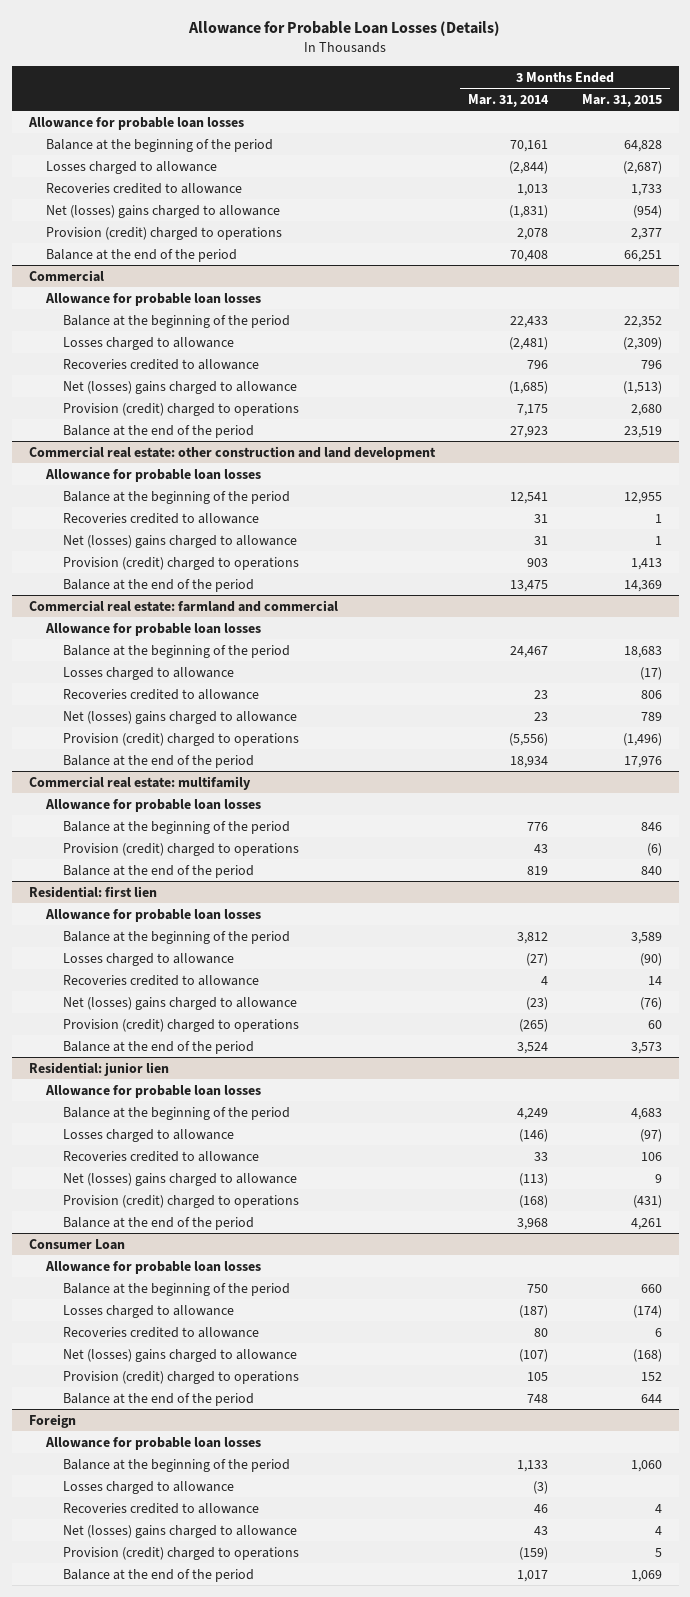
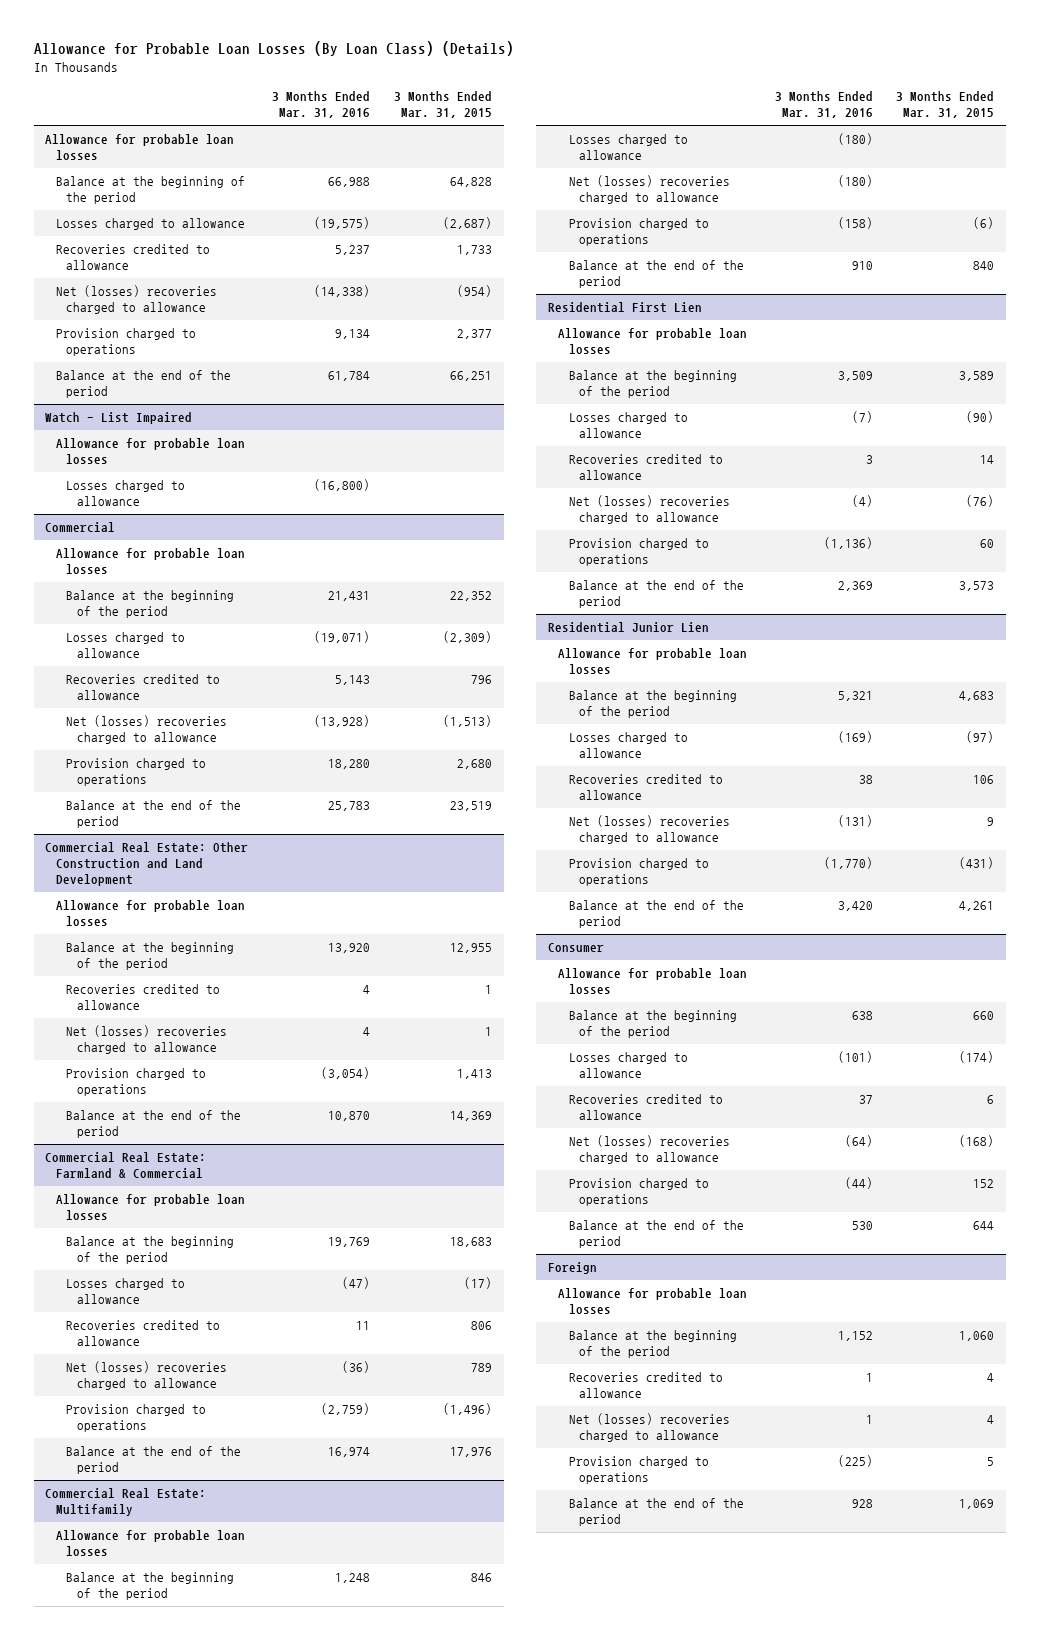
[188,21,501,37] Allowance for Probable Loan Losses (Details) -> [33,41,514,57] Allowance for Probable Loan Losses (By Loan Class) (Details)
[468,94,550,108] Mar. 31, 2014 -> none
none -> [272,91,371,119] 3 Months Ended Mar. 31, 2016
[45,204,280,218] Net (losses) gains charged to allowance -> [55,285,217,315] Net (losses) recoveries charged to allowance
[45,226,282,240] Provision (credit) charged to operations -> [55,328,196,357] Provision charged to operations
none -> [45,412,193,425] Watch - List Impaired
none -> [55,438,245,465] Allowance for probable loan losses
none -> [66,480,186,507] Losses charged to allowance
[62,380,297,394] Net (losses) gains charged to allowance -> [66,715,228,745] Net (losses) recoveries charged to allowance
[62,402,299,416] Provision (credit) charged to operations -> [66,758,207,787] Provision charged to operations
[28,445,436,460] Commercial real estate: other construction and land development -> [45,842,249,887] Commercial Real Estate: Other Construction and Land Development
[62,534,297,548] Net (losses) gains charged to allowance -> [66,1025,228,1055] Net (losses) recoveries charged to allowance
[62,556,299,570] Provision (credit) charged to operations -> [66,1068,207,1097] Provision charged to operations
[28,599,338,612] Commercial real estate: farmland and commercial -> [45,1152,207,1179] Commercial Real Estate: Farmland & Commercial
[62,710,297,724] Net (losses) gains charged to allowance -> [66,1361,228,1391] Net (losses) recoveries charged to allowance
[62,732,299,746] Provision (credit) charged to operations -> [66,1404,207,1433] Provision charged to operations
[28,775,251,790] Commercial real estate: multifamily -> [45,1488,207,1517] Commercial Real Estate: Multifamily
none -> [568,134,688,161] Losses charged to allowance
none -> [568,175,730,205] Net (losses) recoveries charged to allowance
[62,842,299,856] Provision (credit) charged to operations -> [568,218,709,247] Provision charged to operations
[28,885,157,898] Residential: first lien -> [547,302,702,314] Residential First Lien
[62,996,297,1010] Net (losses) gains charged to allowance -> [568,495,730,525] Net (losses) recoveries charged to allowance
[62,1018,299,1032] Provision (credit) charged to operations -> [568,538,709,567] Provision charged to operations
[28,1061,169,1076] Residential: junior lien -> [547,622,709,634] Residential Junior Lien
[62,1172,297,1186] Net (losses) gains charged to allowance -> [568,815,730,845] Net (losses) recoveries charged to allowance
[62,1194,299,1208] Provision (credit) charged to operations -> [568,858,709,887] Provision charged to operations
[28,1238,125,1250] Consumer Loan -> [547,943,604,953] Consumer
[62,1348,297,1362] Net (losses) gains charged to allowance -> [568,1135,730,1165] Net (losses) recoveries charged to allowance
[62,1370,299,1384] Provision (credit) charged to operations -> [568,1178,709,1207] Provision charged to operations
[62,1480,234,1494] Losses charged to allowance -> none
[62,1524,297,1538] Net (losses) gains charged to allowance -> [568,1413,730,1443] Net (losses) recoveries charged to allowance
[62,1546,299,1560] Provision (credit) charged to operations -> [568,1456,709,1485] Provision charged to operations

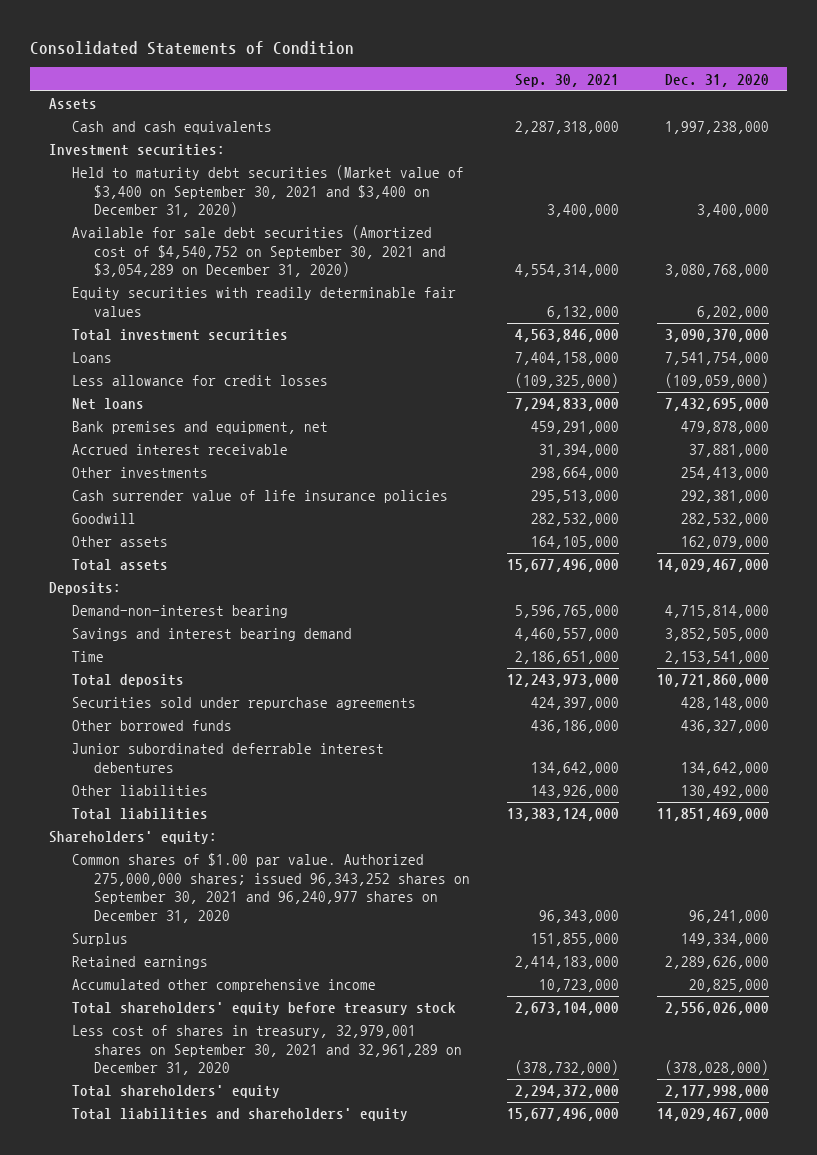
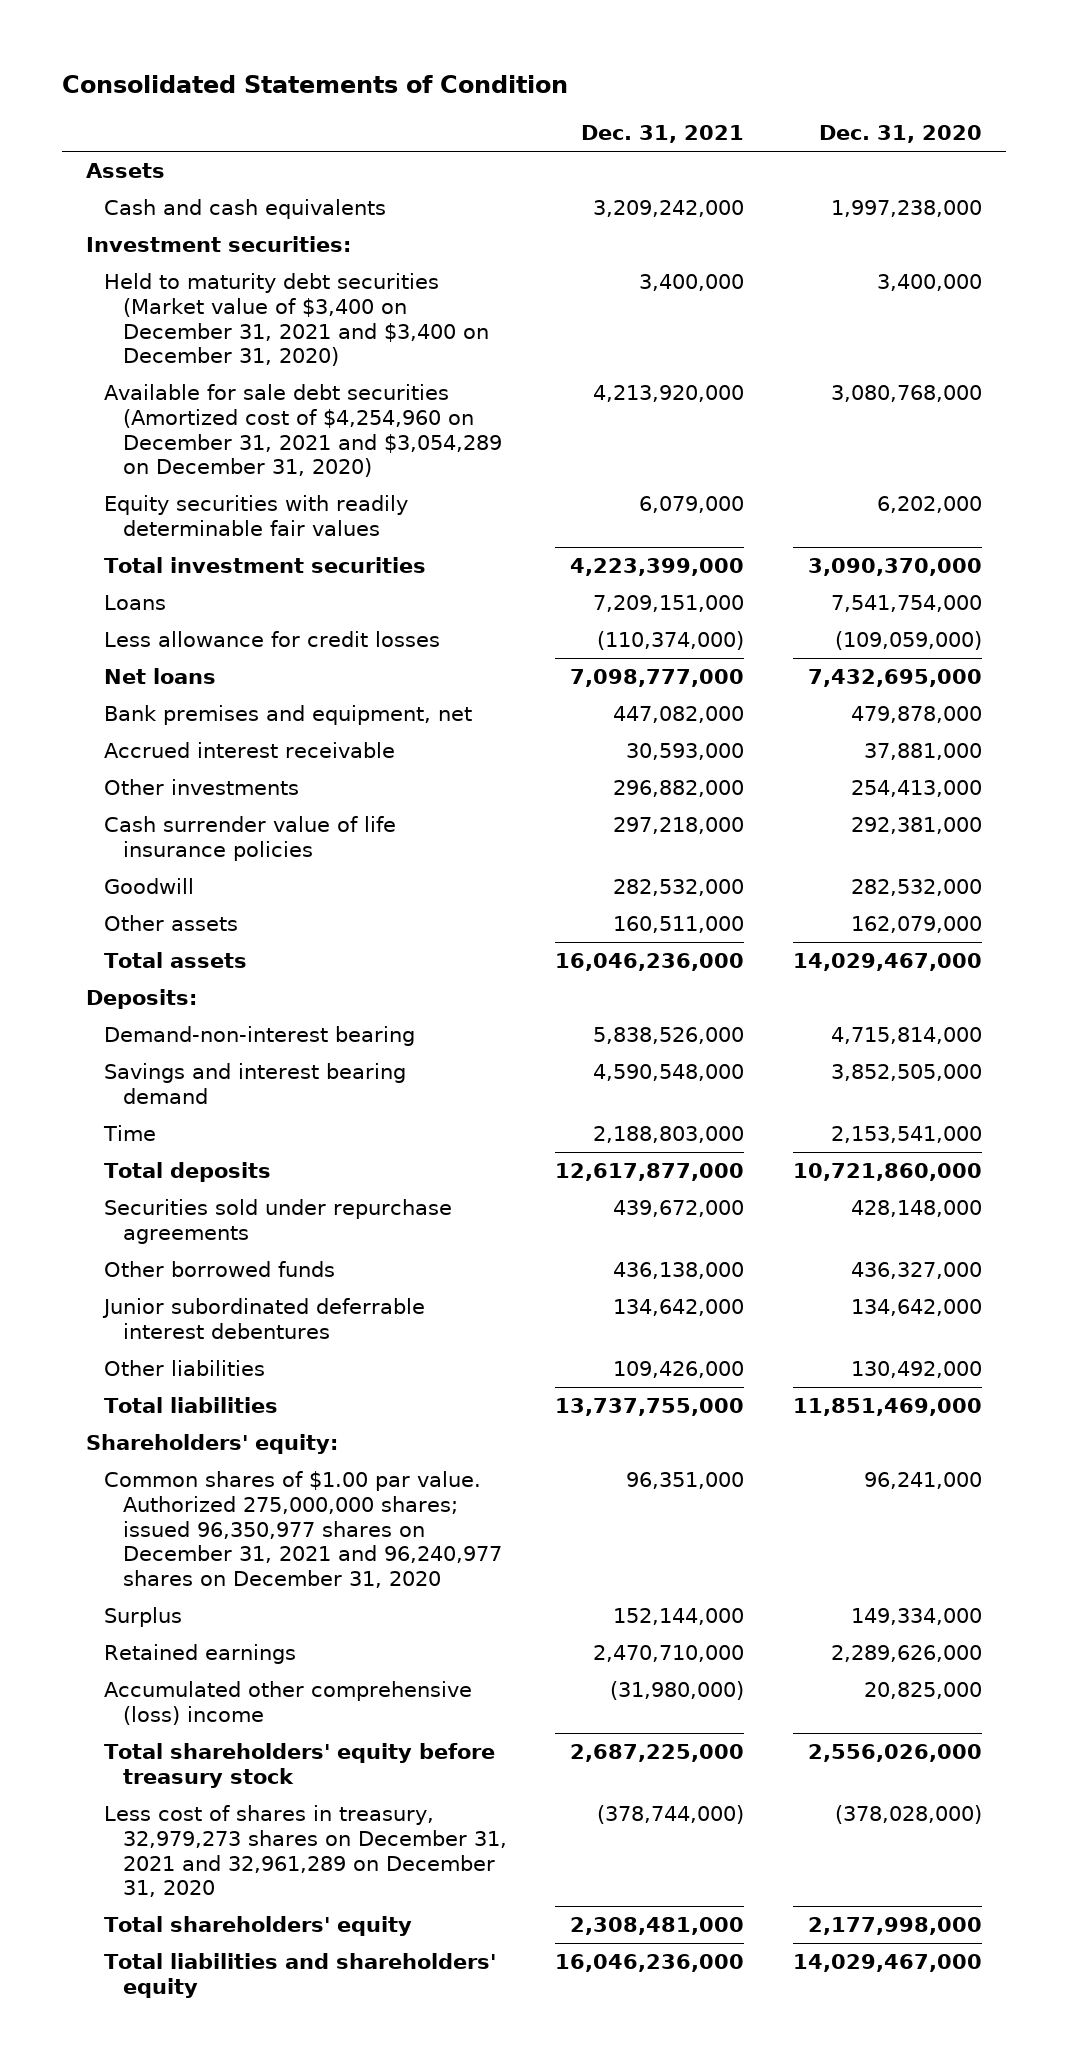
[515,73,620,87] Sep. 30, 2021 -> none
none -> [581,124,745,143] Dec. 31, 2021
[71,165,464,218] Held to maturity debt securities (Market value of $3,400 on September 30, 2021 and $3,400 on December 31, 2020) -> [104,273,489,367] Held to maturity debt securities (Market value of $3,400 on December 31, 2021 and $3,400 on December 31, 2020)
[71,225,447,278] Available for sale debt securities (Amortized cost of $4,540,752 on September 30, 2021 and $3,054,289 on December 31, 2020) -> [104,384,502,478] Available for sale debt securities (Amortized cost of $4,254,960 on December 31, 2021 and $3,054,289 on December 31, 2020)
[71,853,471,923] Common shares of $1.00 par value. Authorized 275,000,000 shares; issued 96,343,252 shares on September 30, 2021 and 96,240,977 shares on December 31, 2020 -> [104,1471,502,1589] Common shares of $1.00 par value. Authorized 275,000,000 shares; issued 96,350,977 shares on December 31, 2021 and 96,240,977 shares on December 31, 2020
[71,979,376,993] Accumulated other comprehensive income -> [104,1681,473,1725] Accumulated other comprehensive (loss) income
[71,1025,463,1076] Less cost of shares in treasury, 32,979,001 shares on September 30, 2021 and 32,961,289 on December 31, 2020 -> [104,1805,507,1898] Less cost of shares in treasury, 32,979,273 shares on December 31, 2021 and 32,961,289 on December 31, 2020

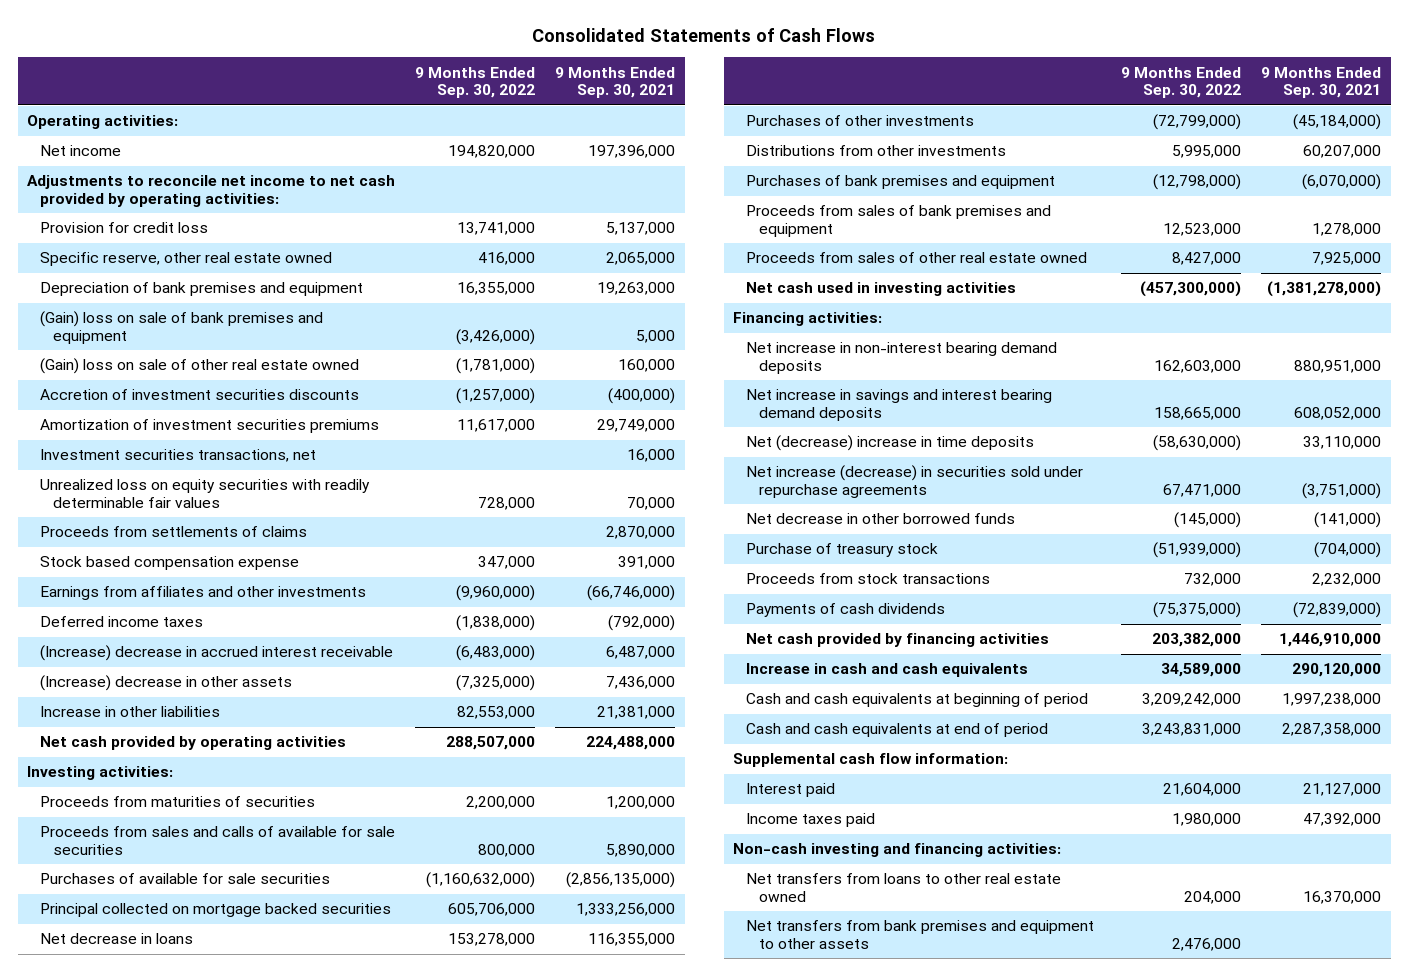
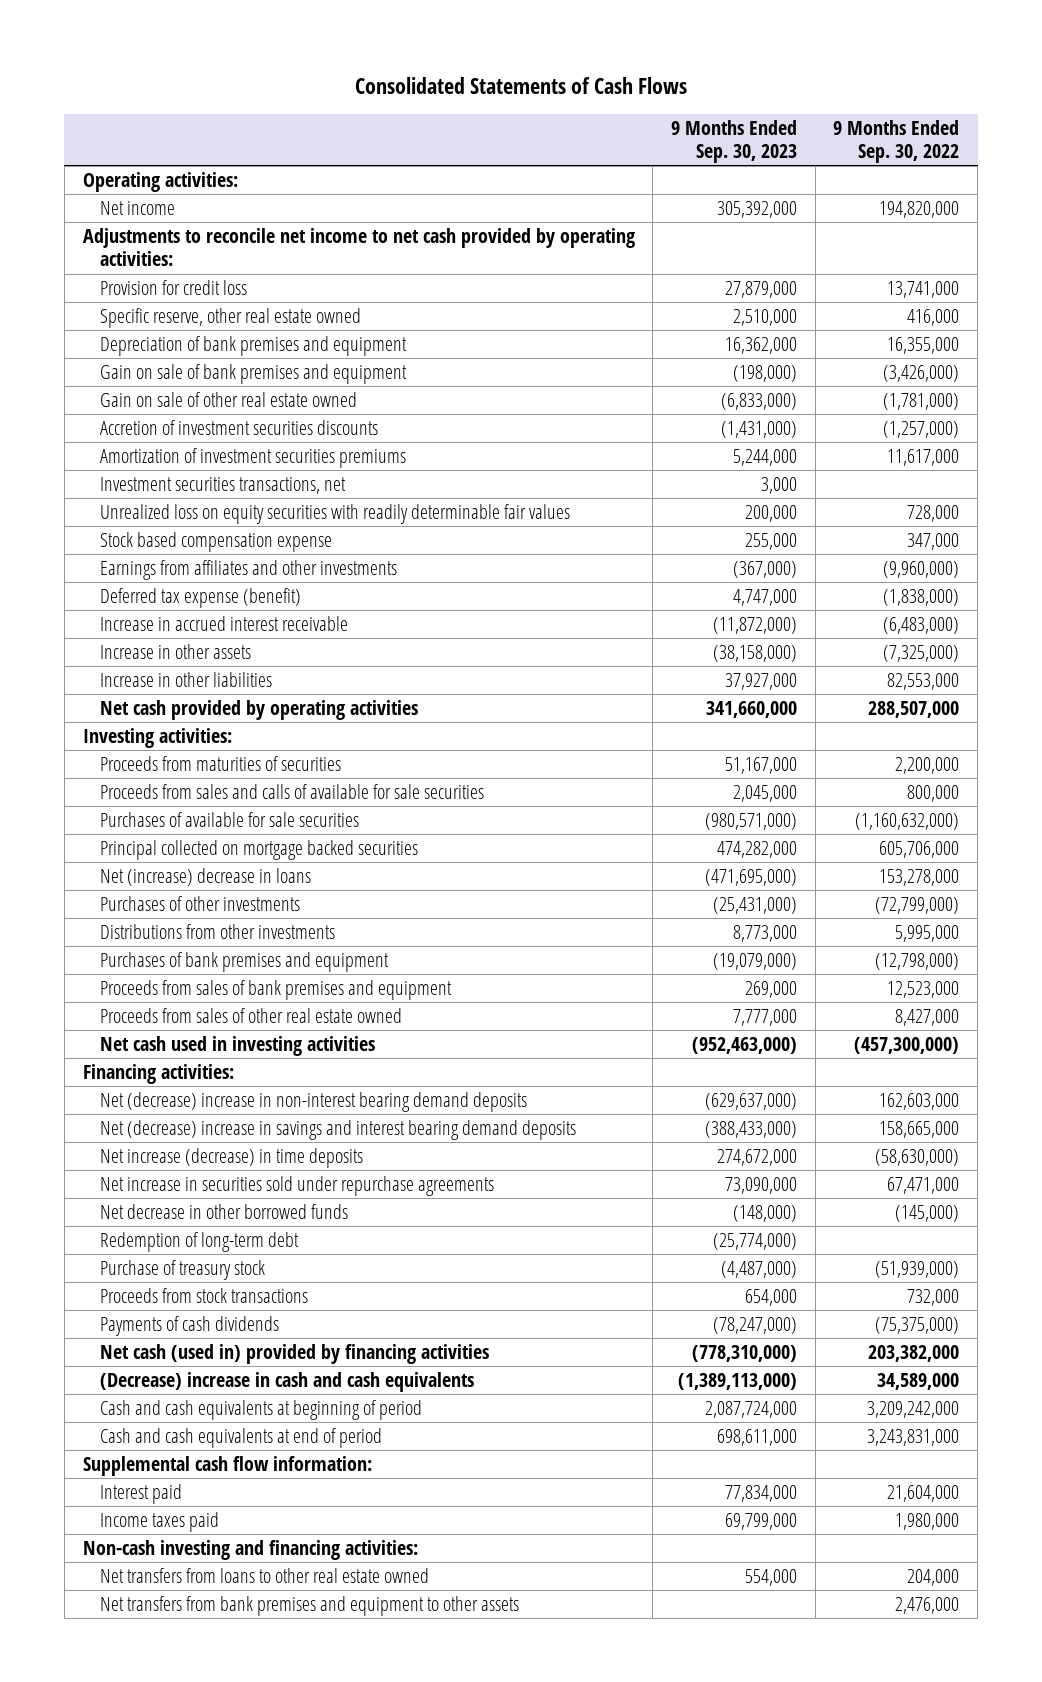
[554,66,675,99] 9 Months Ended Sep. 30, 2021 -> none
none -> [670,119,797,164] 9 Months Ended Sep. 30, 2023
[40,311,324,345] (Gain) loss on sale of bank premises and equipment -> [100,363,408,384] Gain on sale of bank premises and equipment
[40,358,360,375] (Gain) loss on sale of other real estate owned -> [100,391,358,407] Gain on sale of other real estate owned
[40,526,308,538] Proceeds from settlements of claims -> none
[40,616,204,628] Deferred income taxes -> [100,587,302,608] Deferred tax expense (benefit)
[40,645,394,662] (Increase) decrease in accrued interest receivable -> [100,615,349,631] Increase in accrued interest receivable
[40,675,293,692] (Increase) decrease in other assets -> [100,643,252,659] Increase in other assets
[40,933,194,945] Net decrease in loans -> [100,867,312,886] Net (increase) decrease in loans
[746,342,1058,375] Net increase in non-interest bearing demand deposits -> [100,1091,528,1112] Net (decrease) increase in non-interest bearing demand deposits
[746,389,1053,422] Net increase in savings and interest bearing demand deposits -> [100,1119,577,1140] Net (decrease) increase in savings and interest bearing demand deposits
[746,435,1035,452] Net (decrease) increase in time deposits -> [100,1147,364,1168] Net increase (decrease) in time deposits
[746,465,1084,499] Net increase (decrease) in securities sold under repurchase agreements -> [100,1175,495,1196] Net increase in securities sold under repurchase agreements
none -> [100,1231,300,1252] Redemption of long-term debt
[746,633,1050,648] Net cash provided by financing activities -> [100,1343,490,1364] Net cash (used in) provided by financing activities
[746,663,1029,678] Increase in cash and cash equivalents -> [100,1371,475,1392] (Decrease) increase in cash and cash equivalents

